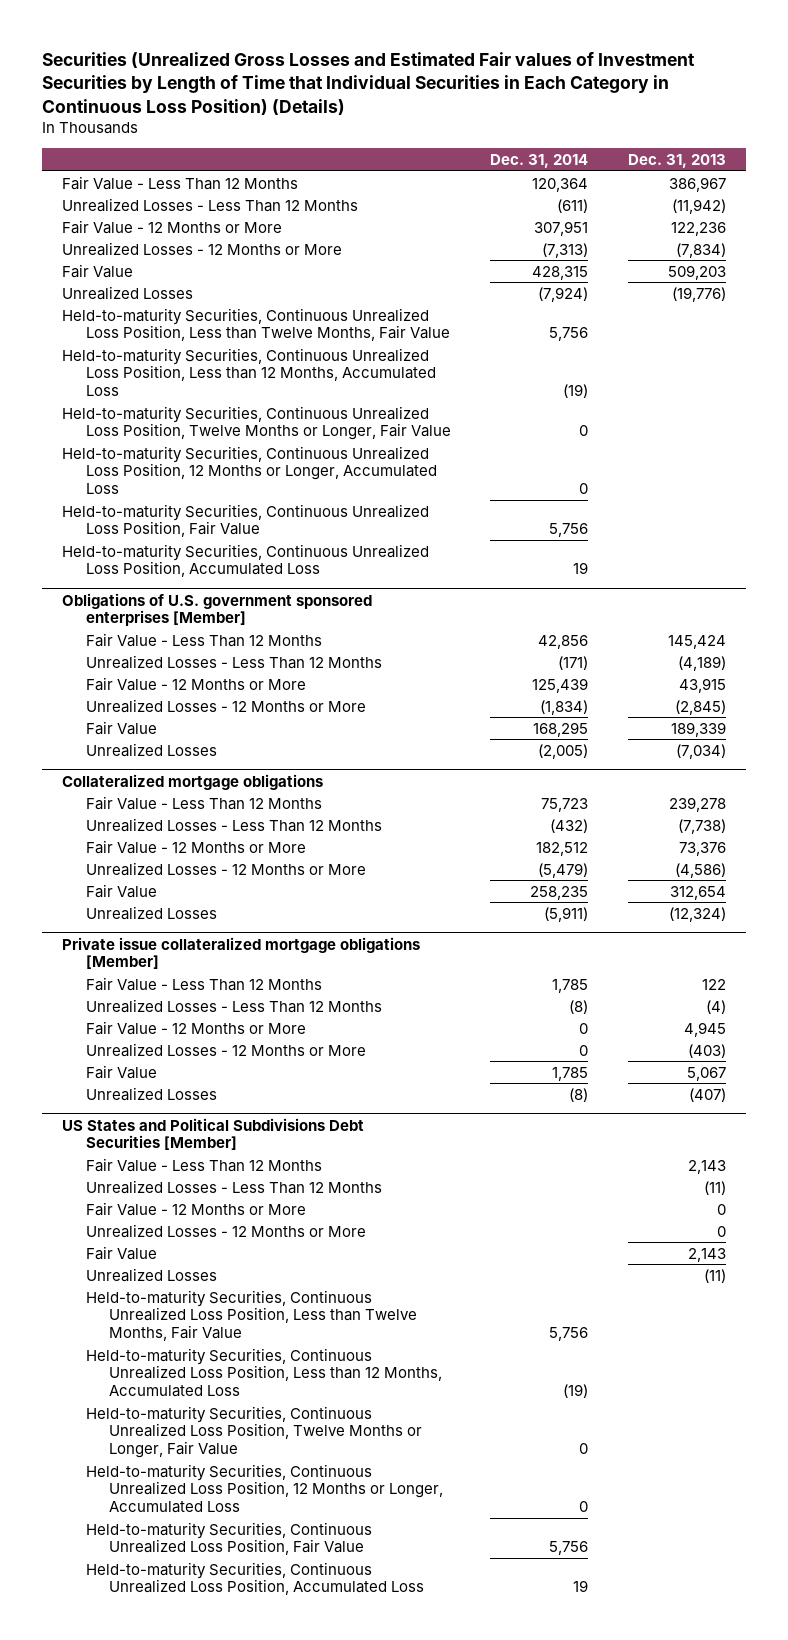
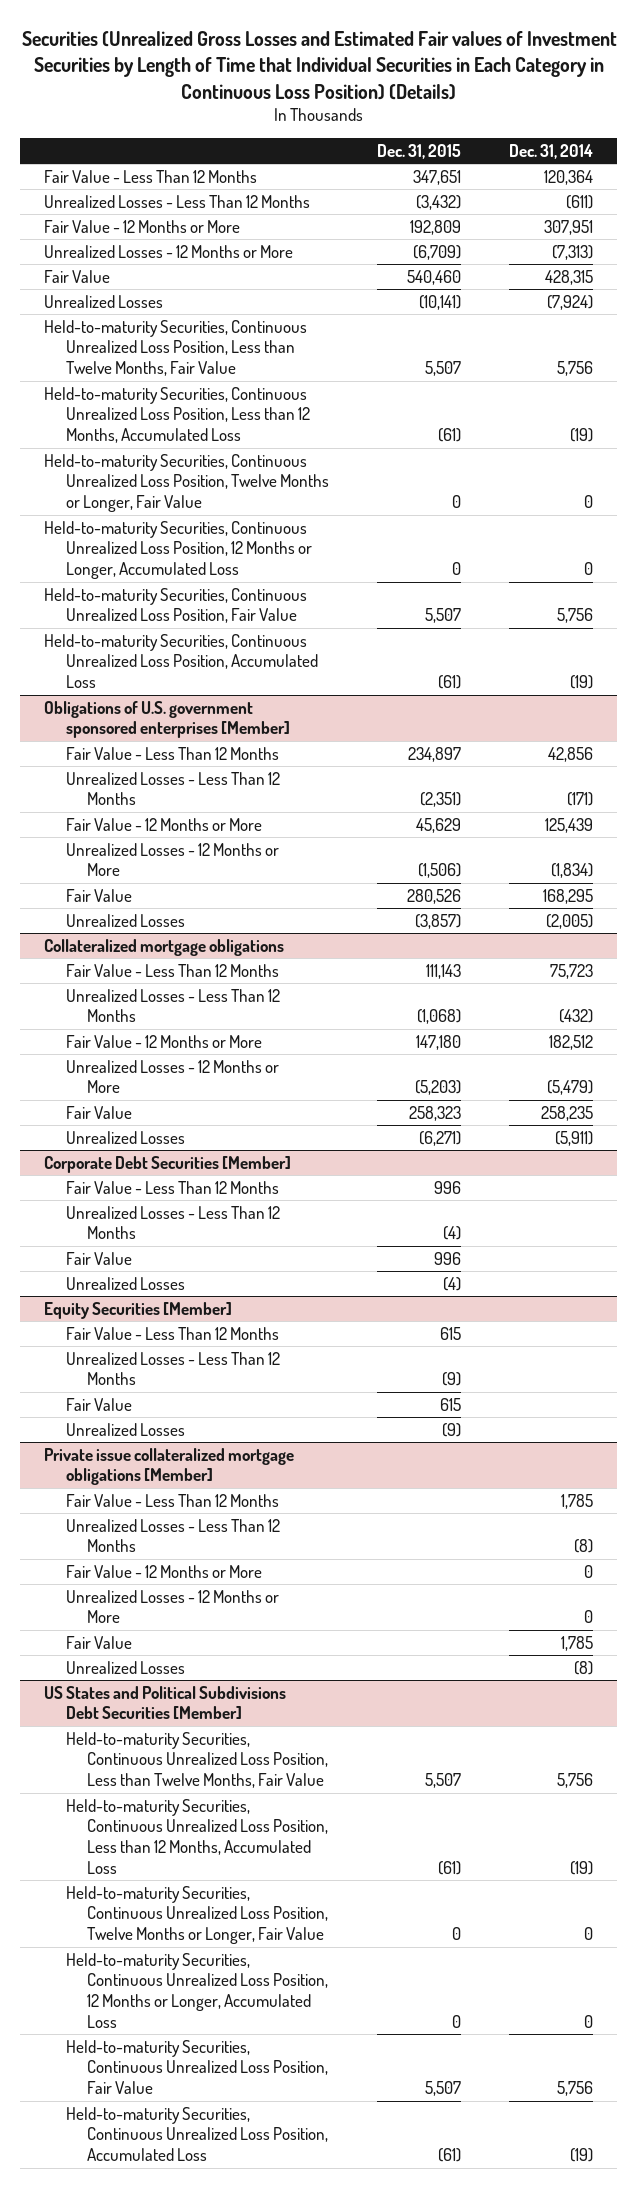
[627,154,726,169] Dec. 31, 2013 -> none
none -> [376,143,461,159] Dec. 31, 2015
[573,562,589,575] 19 -> [570,675,594,690] (19)
none -> [44,1155,292,1173] Corporate Debt Securities [Member]
none -> [65,1180,279,1194] Fair Value - Less Than 12 Months
none -> [65,1205,280,1240] Unrealized Losses - Less Than 12 Months
none -> [65,1251,132,1265] Fair Value
none -> [65,1276,185,1290] Unrealized Losses
none -> [44,1301,233,1319] Equity Securities [Member]
none -> [65,1326,279,1340] Fair Value - Less Than 12 Months
none -> [65,1351,280,1386] Unrealized Losses - Less Than 12 Months
none -> [65,1397,132,1411] Fair Value
none -> [65,1422,185,1436] Unrealized Losses
[85,1157,322,1172] Fair Value - Less Than 12 Months -> none
[85,1179,382,1194] Unrealized Losses - Less Than 12 Months -> none
[85,1201,306,1216] Fair Value - 12 Months or More -> none
[85,1223,366,1238] Unrealized Losses - 12 Months or More -> none
[85,1245,157,1260] Fair Value -> none
[85,1267,217,1282] Unrealized Losses -> none
[573,1580,589,1593] 19 -> [570,2148,594,2163] (19)

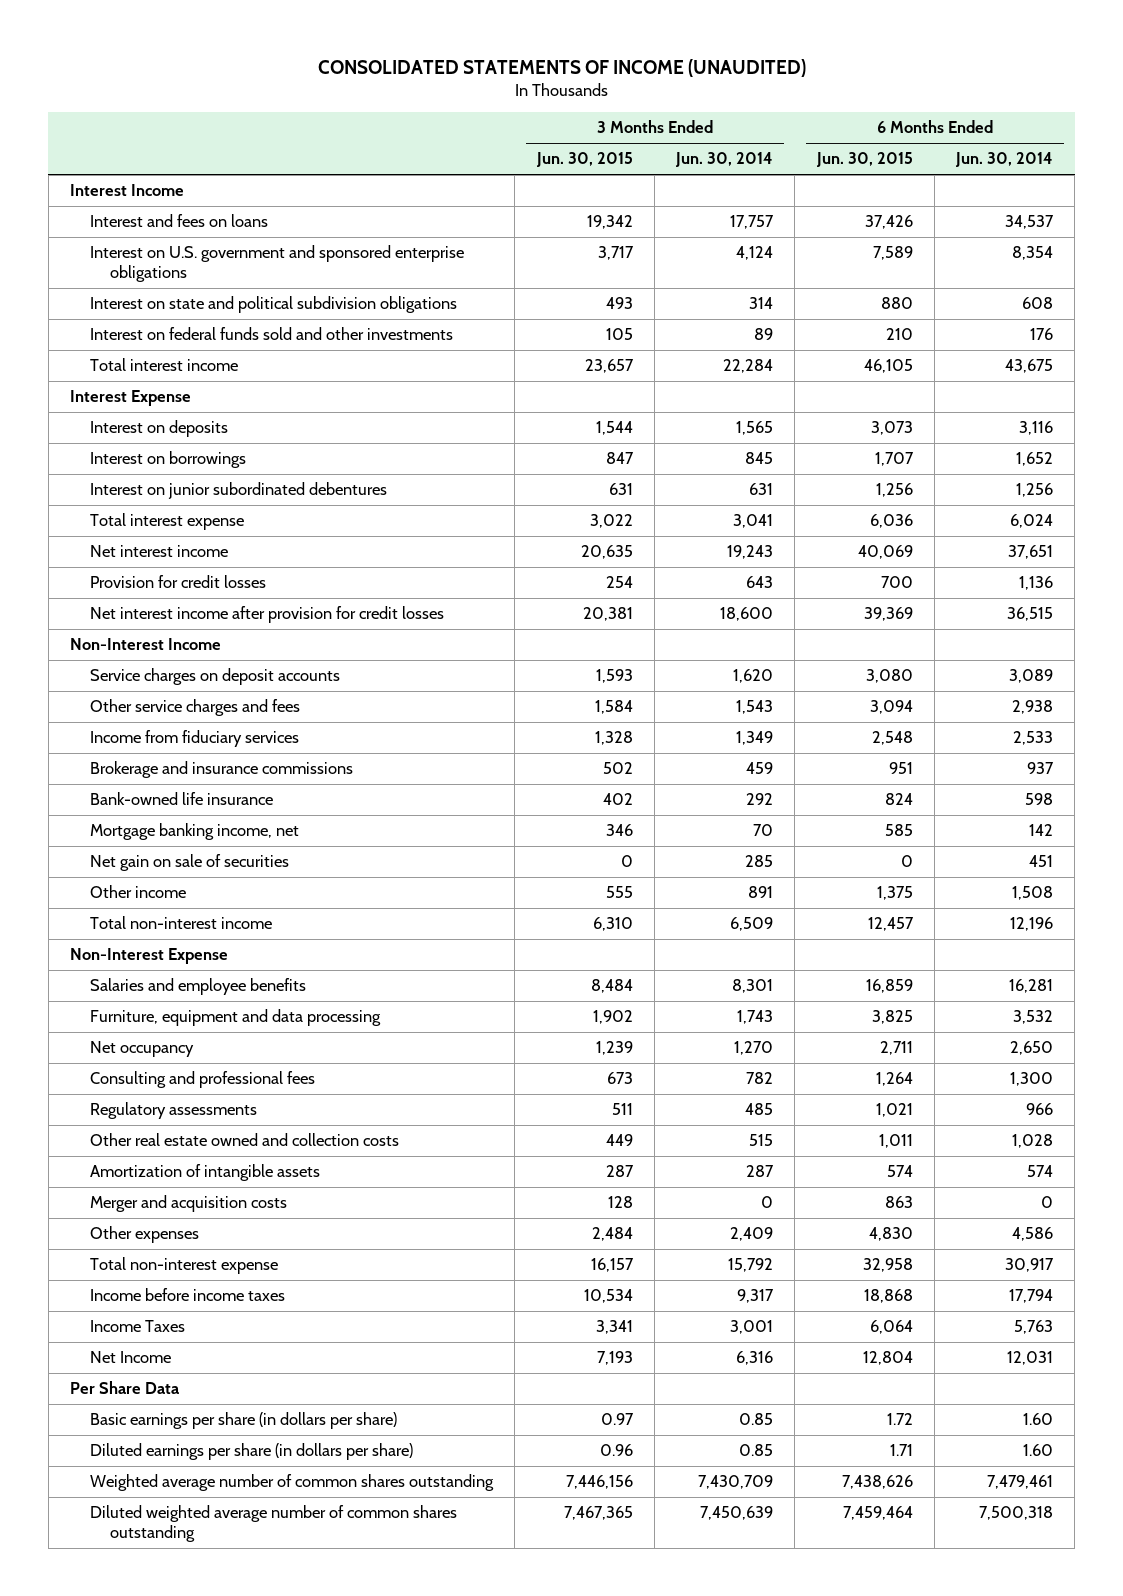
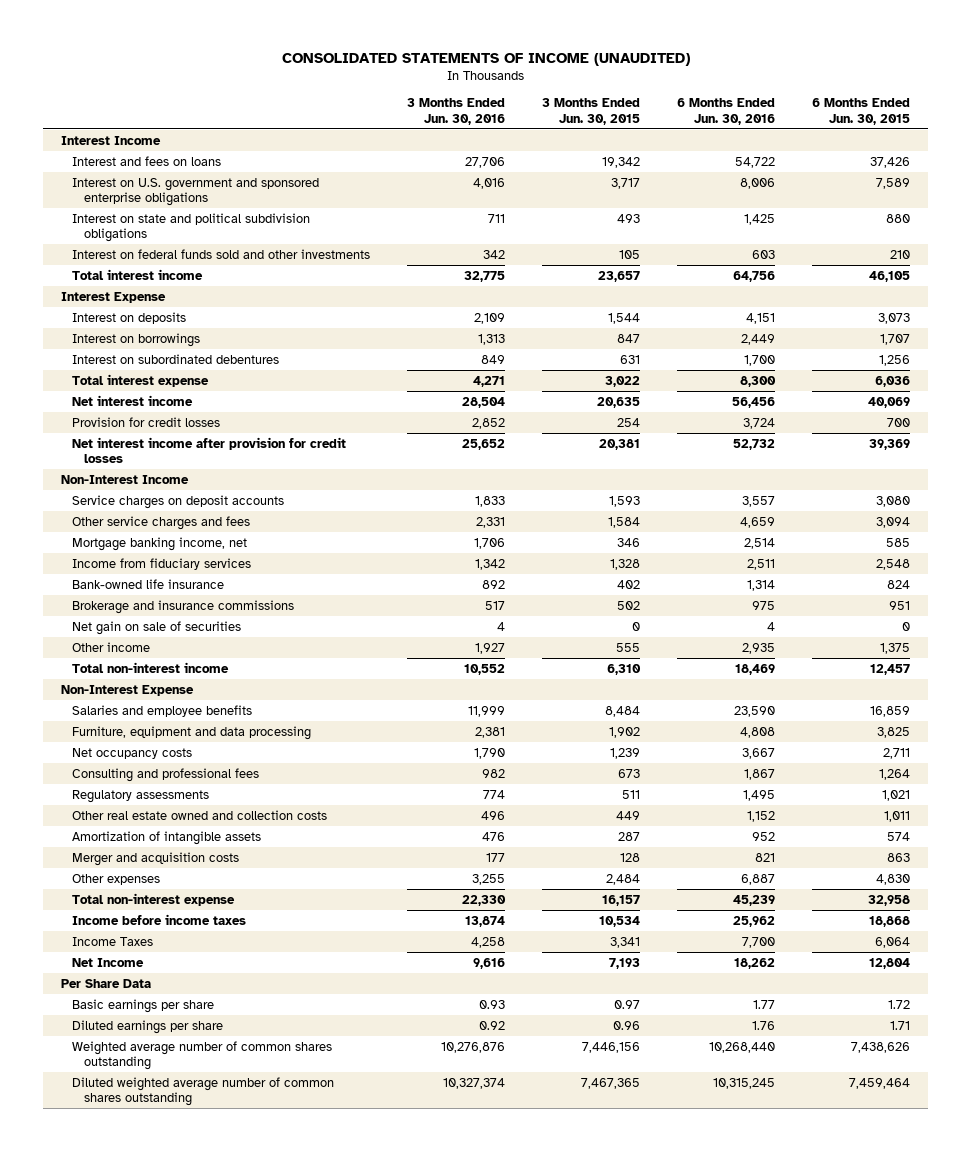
[675,152,774,168] Jun. 30, 2014 -> none
[955,152,1054,168] Jun. 30, 2014 -> none
none -> [407,98,506,125] 3 Months Ended Jun. 30, 2016
none -> [677,98,776,125] 6 Months Ended Jun. 30, 2016
[90,482,388,500] Interest on junior subordinated debentures -> [72,353,280,364] Interest on subordinated debentures
[90,823,300,841] Mortgage banking income, net -> [72,536,248,551] Mortgage banking income, net
[90,761,354,779] Brokerage and insurance commissions -> [72,599,295,614] Brokerage and insurance commissions
[90,1041,195,1058] Net occupancy -> [72,747,193,759] Net occupancy costs
[90,1412,398,1430] Basic earnings per share (in dollars per share) -> [72,998,215,1013] Basic earnings per share
[90,1443,414,1461] Diluted earnings per share (in dollars per share) -> [72,1019,224,1034] Diluted earnings per share

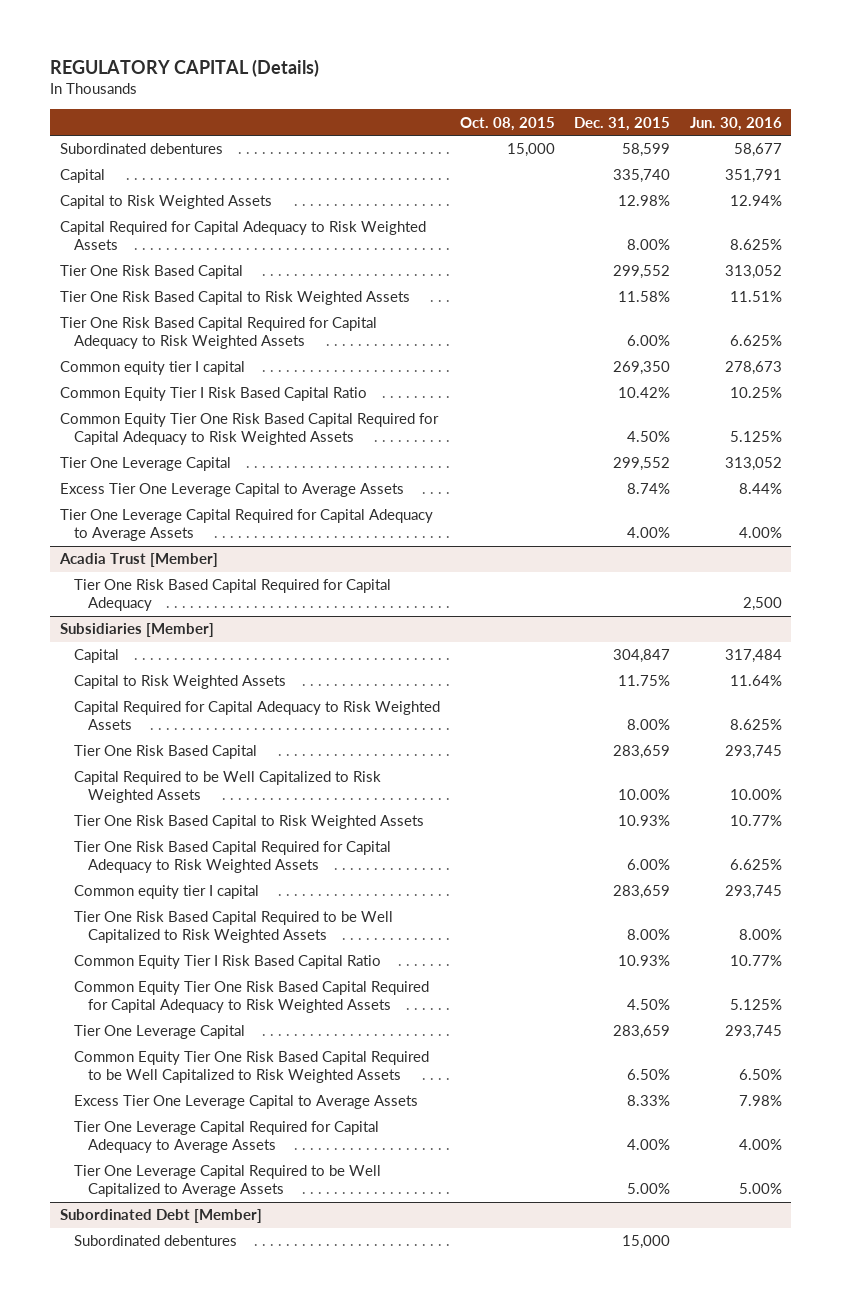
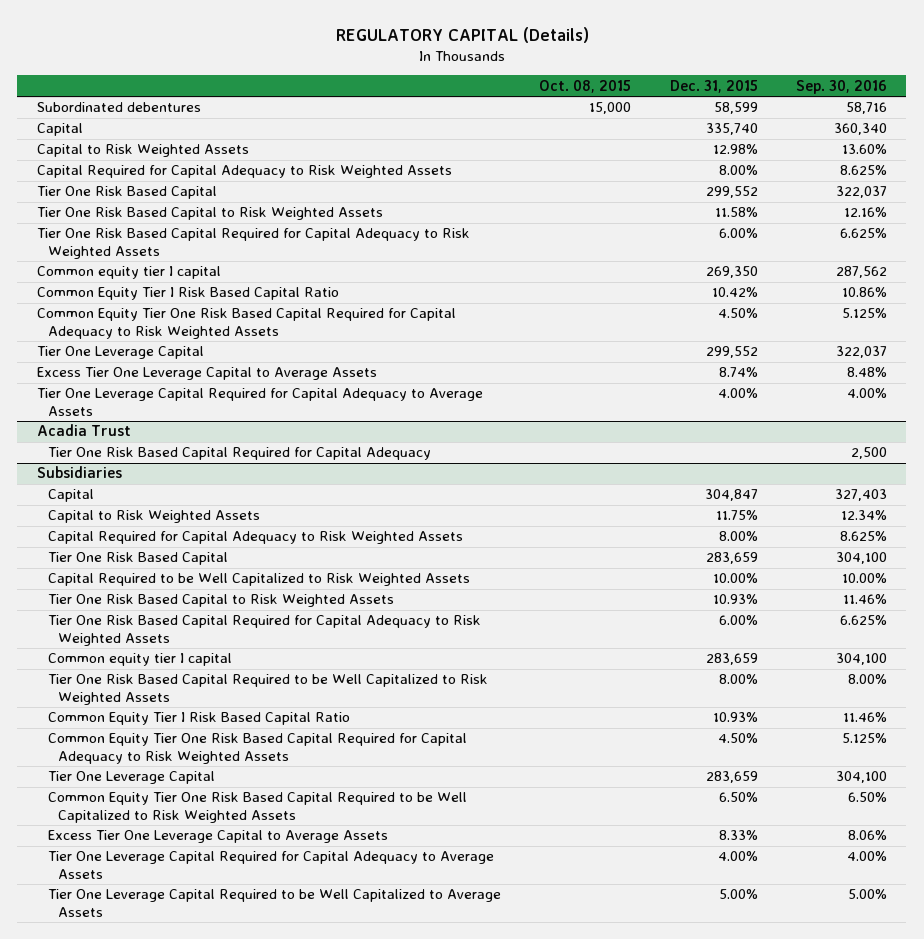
[689,116,782,131] Jun. 30, 2016 -> none
none -> [796,79,888,94] Sep. 30, 2016
[59,553,219,568] Acadia Trust [Member] -> [36,424,131,437] Acadia Trust
[60,623,215,638] Subsidiaries [Member] -> [36,466,122,479] Subsidiaries
[60,1209,263,1224] Subordinated Debt [Member] -> none
[74,1235,238,1247] Subordinated debentures -> none

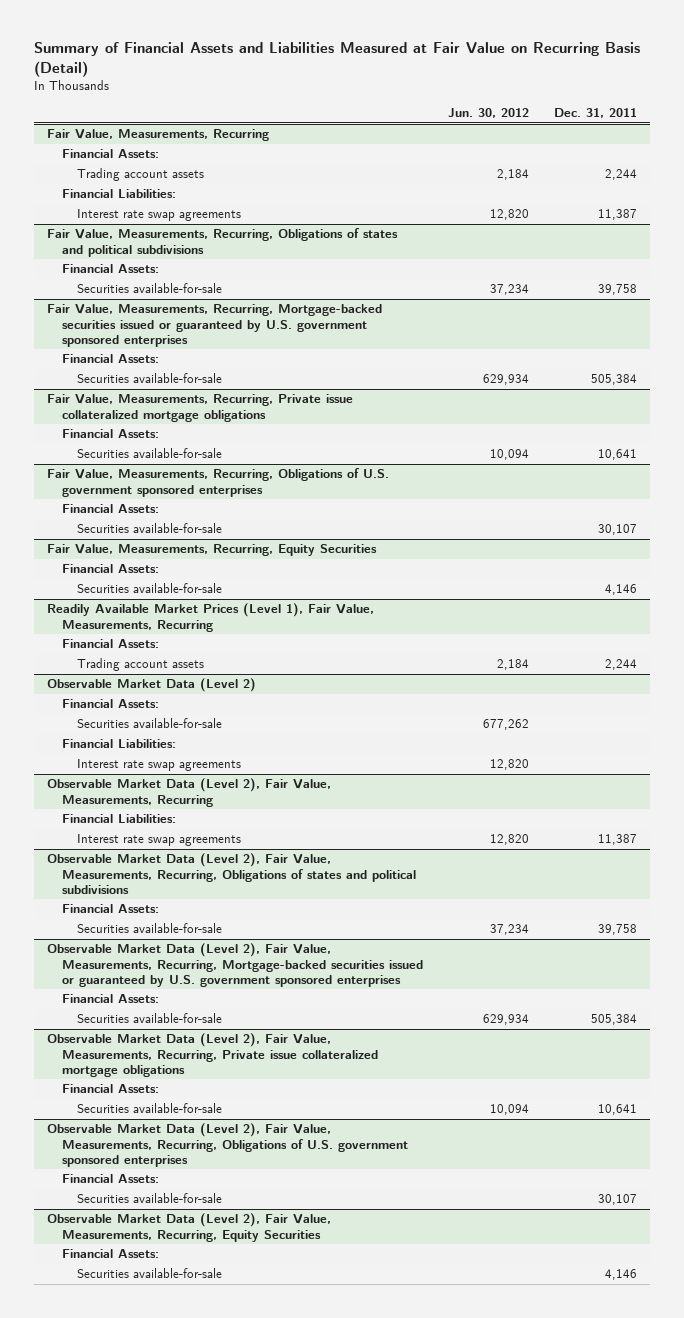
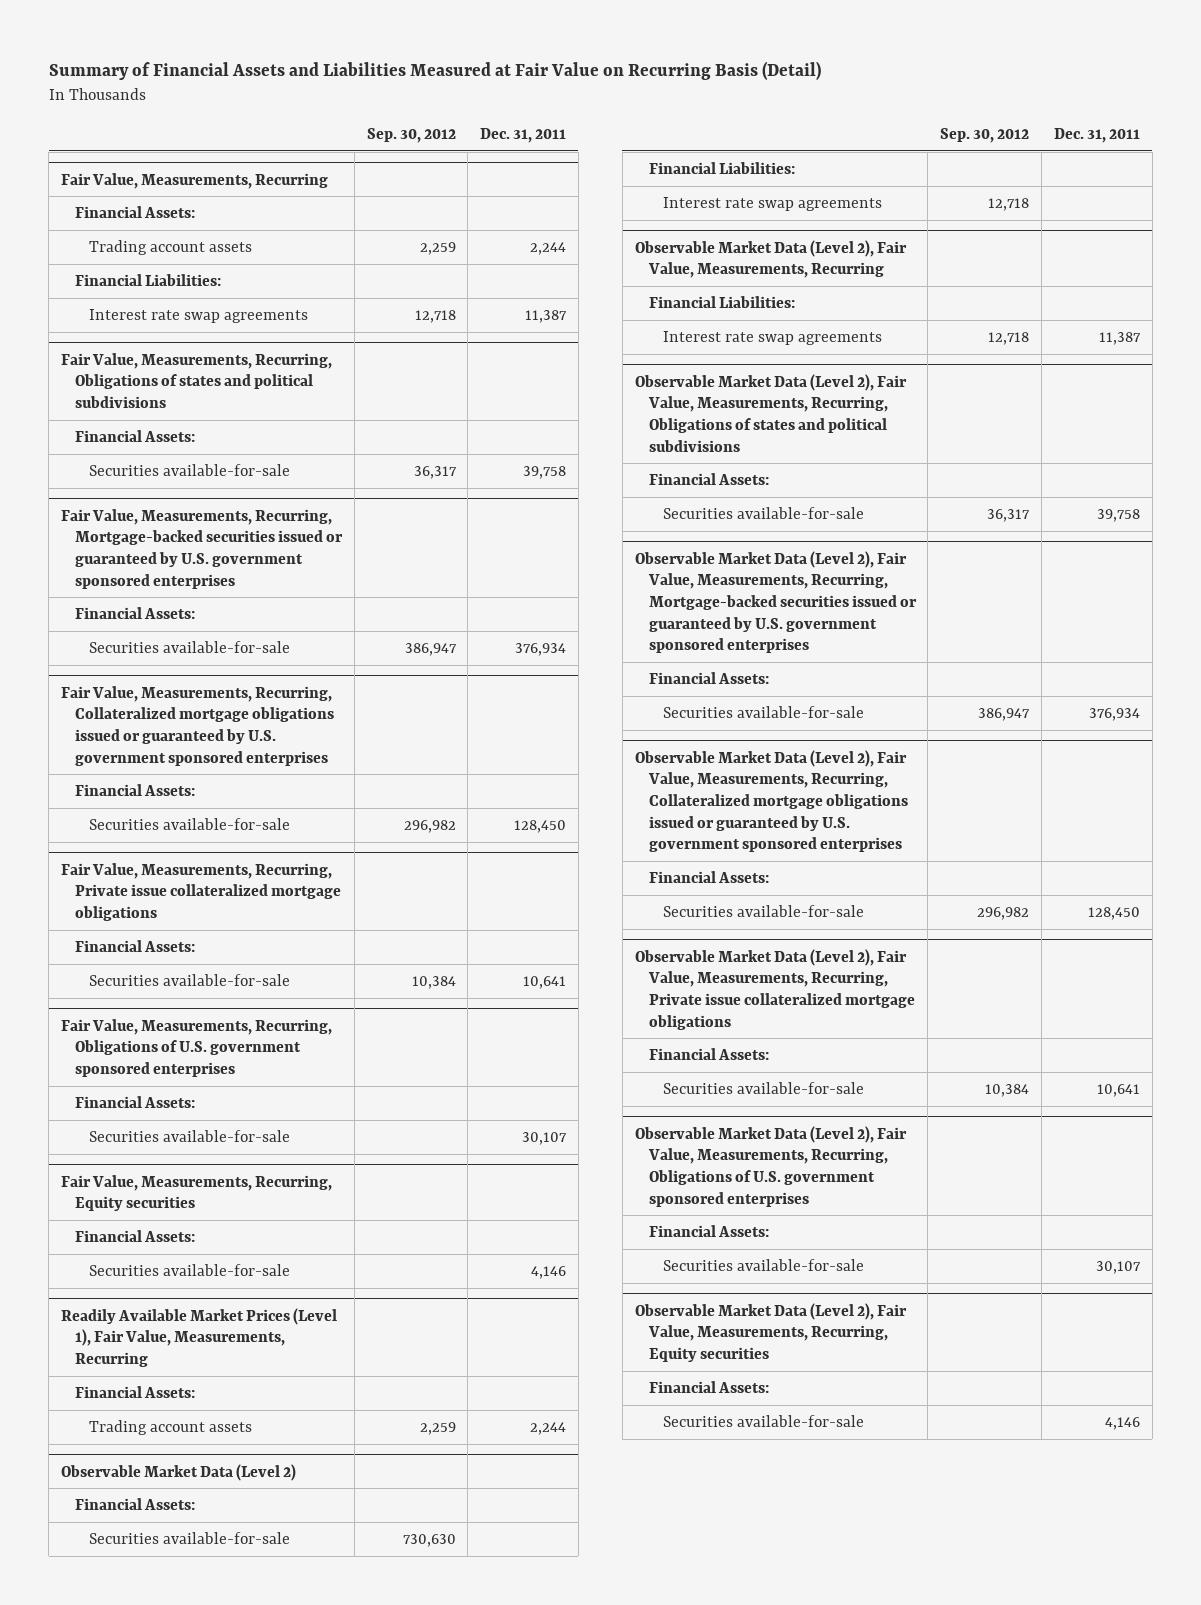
[447,107,529,118] Jun. 30, 2012 -> none
none -> [366,127,456,143] Sep. 30, 2012
[591,374,638,386] 505,384 -> [515,642,567,656] 376,934
none -> [60,685,334,766] Fair Value, Measurements, Recurring, Collateralized mortgage obligations issued or guaranteed by U.S. government sponsored enterprises
none -> [74,783,195,796] Financial Assets:
none -> [88,817,290,830] Securities available-for-sale
[46,544,377,557] Fair Value, Measurements, Recurring, Equity Securities -> [60,1174,332,1212] Fair Value, Measurements, Recurring, Equity securities
[591,1014,638,1026] 505,384 -> [1088,707,1140,721] 376,934
none -> [634,749,908,853] Observable Market Data (Level 2), Fair Value, Measurements, Recurring, Collateralized mortgage obligations issued or guaranteed by U.S. government sponsored enterprises
none -> [648,870,769,883] Financial Assets:
none -> [662,904,864,917] Securities available-for-sale
[46,1213,331,1242] Observable Market Data (Level 2), Fair Value, Measurements, Recurring, Equity Securities -> [634,1302,907,1363] Observable Market Data (Level 2), Fair Value, Measurements, Recurring, Equity securities

